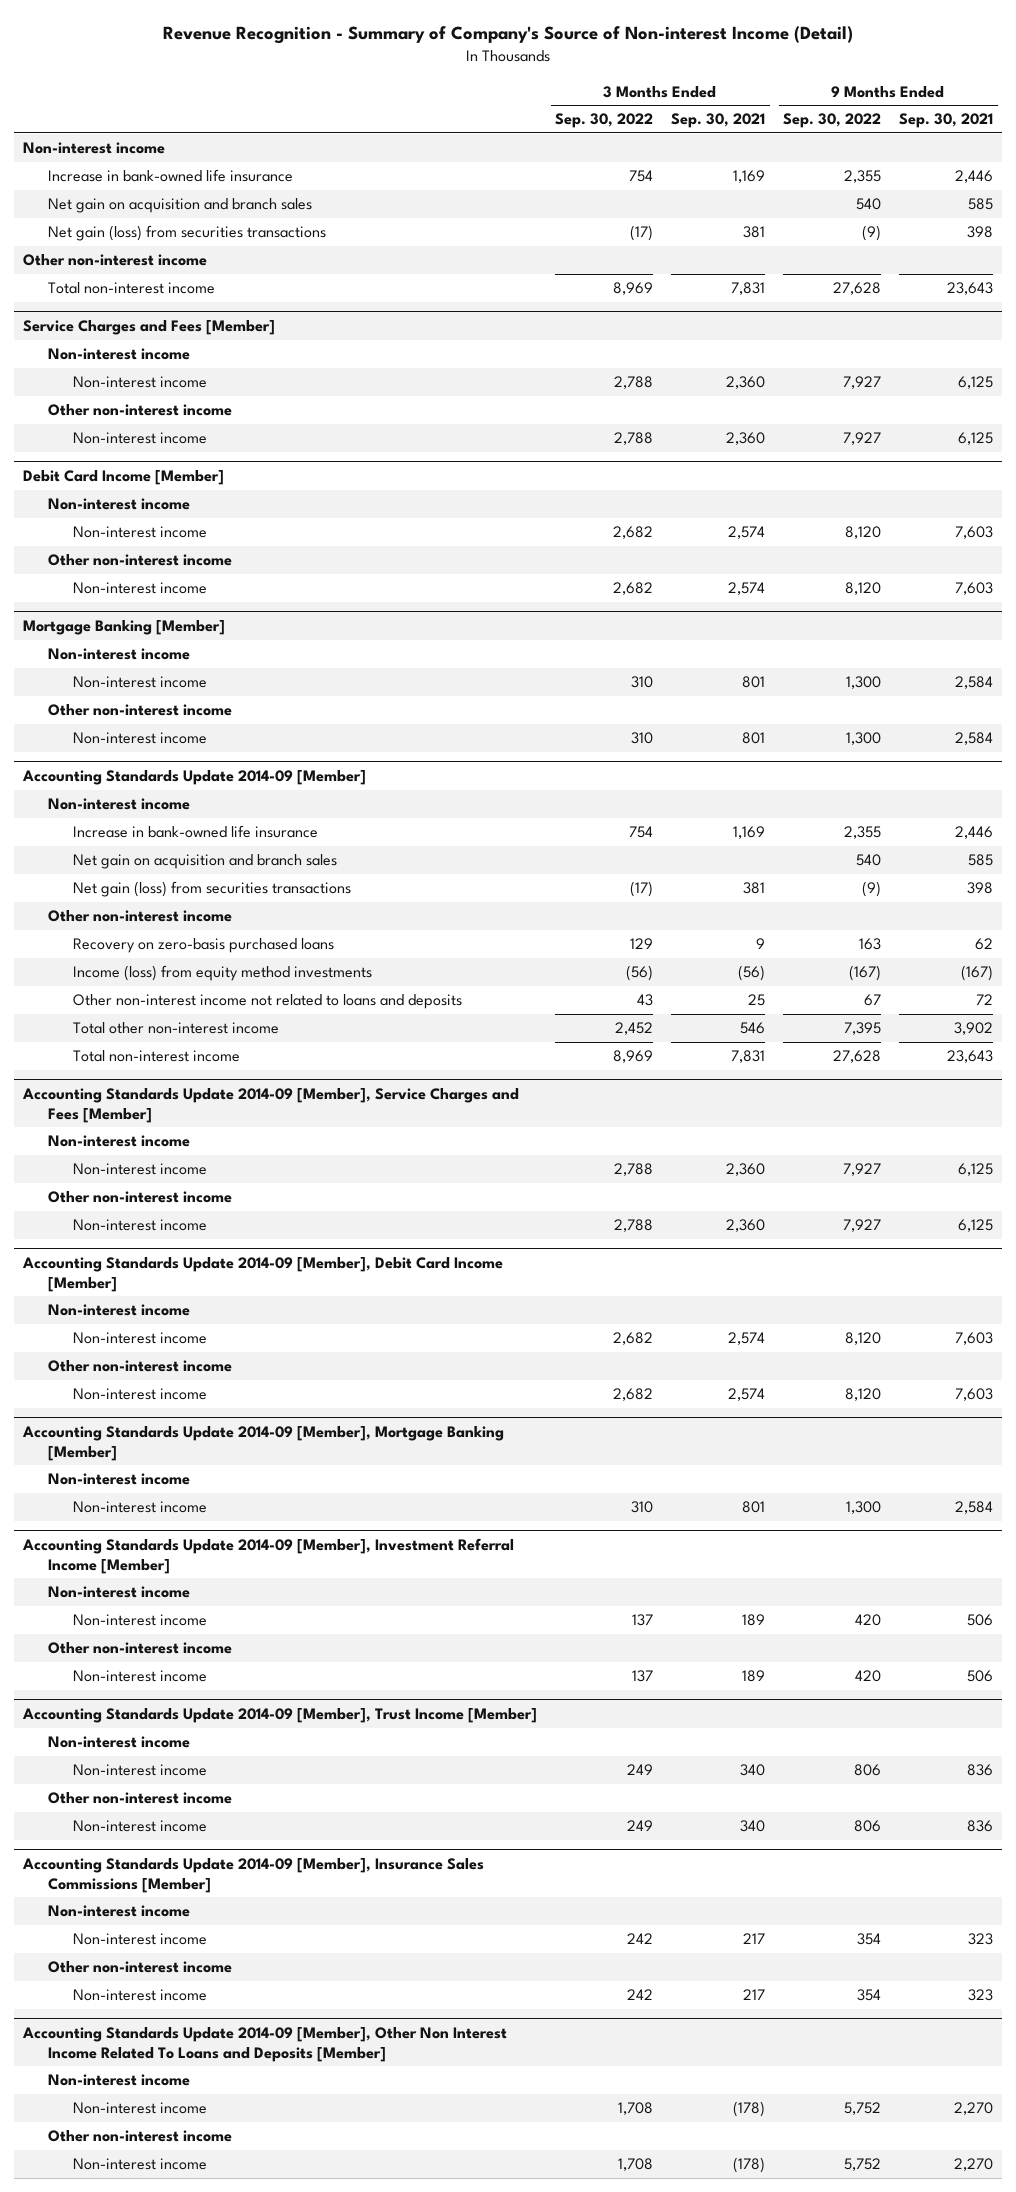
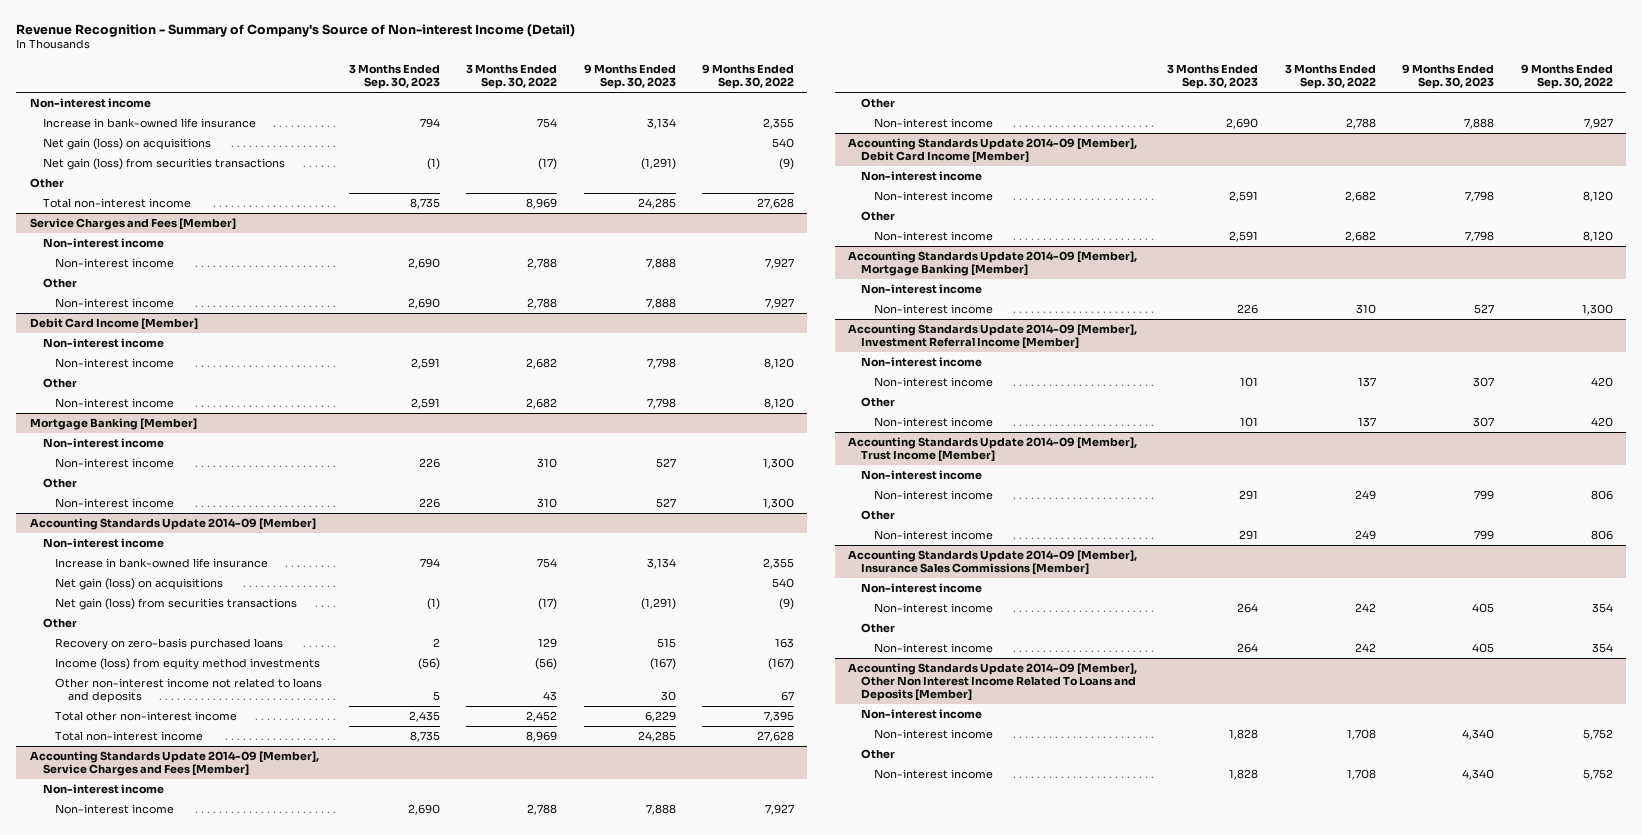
[671,113,766,129] Sep. 30, 2021 -> none
[899,113,994,129] Sep. 30, 2021 -> none
none -> [348,64,440,90] 3 Months Ended Sep. 30, 2023
none -> [583,64,676,90] 9 Months Ended Sep. 30, 2023
[47,198,312,214] Net gain on acquisition and branch sales -> [42,137,211,150] Net gain (loss) on acquisitions
[23,254,208,267] Other non-interest income -> [29,177,64,188] Other
[47,404,232,417] Other non-interest income -> [42,277,77,288] Other
[47,554,232,567] Other non-interest income -> [42,377,77,388] Other
[47,704,232,717] Other non-interest income -> [42,477,77,488] Other
[72,854,337,870] Net gain on acquisition and branch sales -> [55,577,224,590] Net gain (loss) on acquisitions
[47,910,232,923] Other non-interest income -> [42,617,77,628] Other
[47,1191,232,1204] Other non-interest income -> [860,97,895,108] Other
[47,1360,232,1373] Other non-interest income -> [860,210,895,221] Other
[47,1642,232,1655] Other non-interest income -> [860,396,895,407] Other
[47,1792,232,1805] Other non-interest income -> [860,509,895,520] Other
[47,1961,232,1974] Other non-interest income -> [860,622,895,633] Other
[47,2130,232,2143] Other non-interest income -> [860,748,895,759] Other

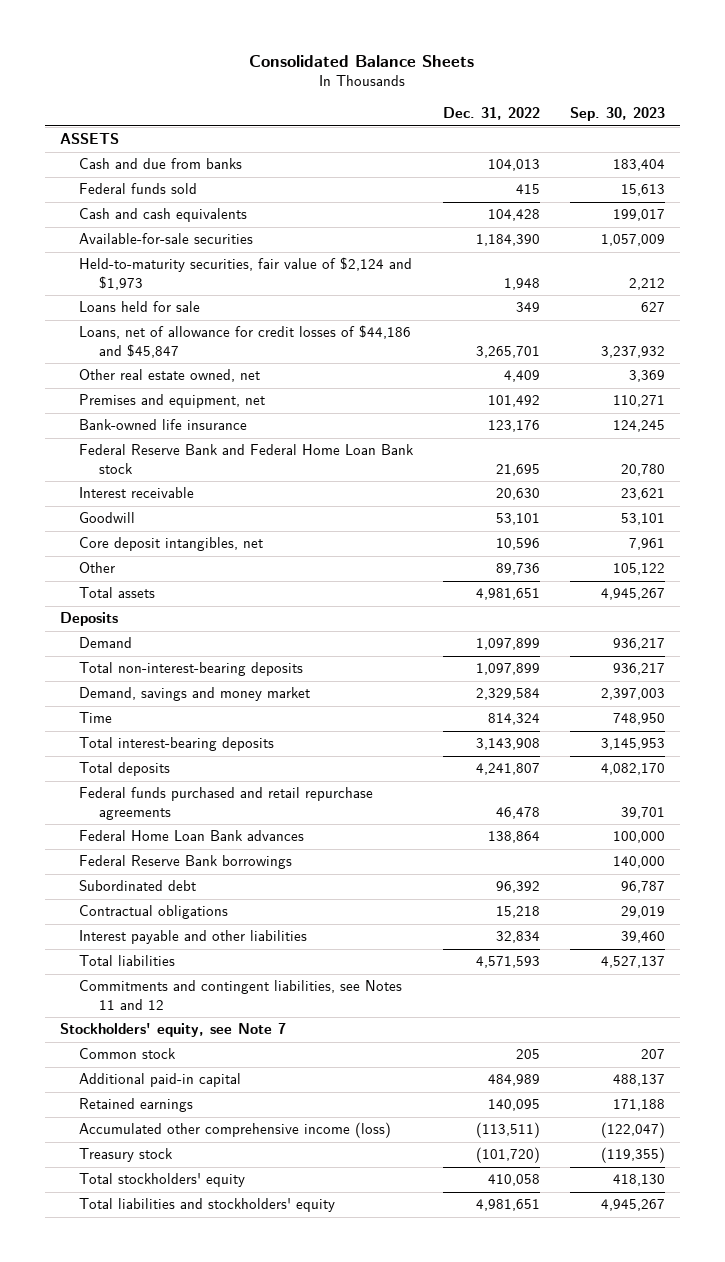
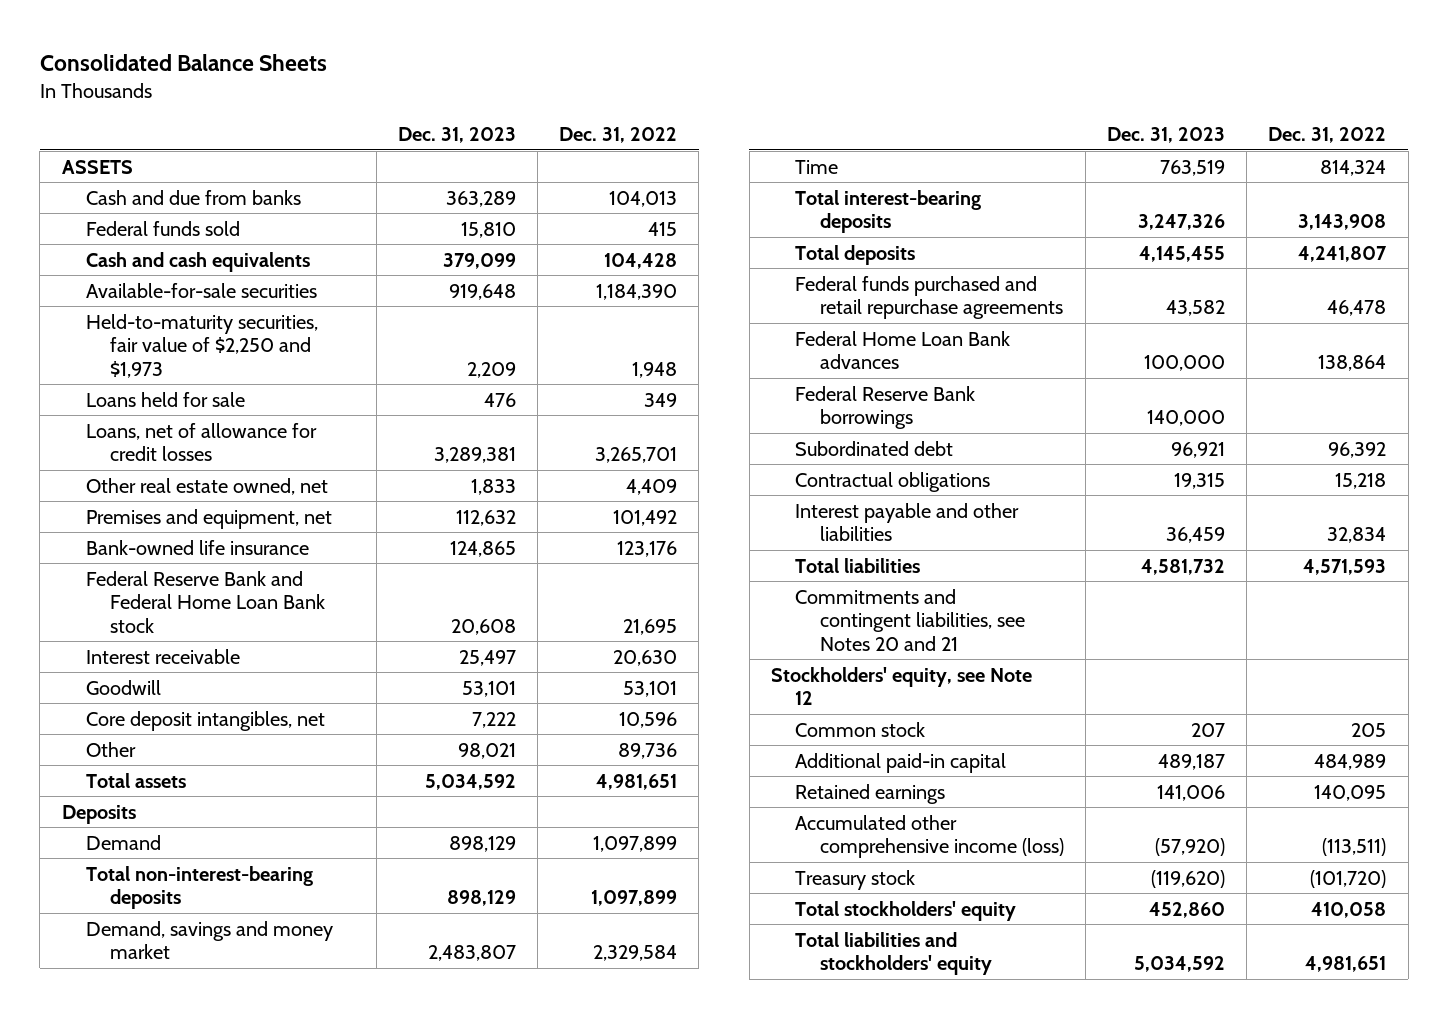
[570,107,666,122] Sep. 30, 2023 -> none
none -> [397,126,516,143] Dec. 31, 2023
[79,257,413,290] Held-to-maturity securities, fair value of $2,124 and $1,973 -> [85,313,318,378] Held-to-maturity securities, fair value of $2,250 and $1,973
[79,325,412,358] Loans, net of allowance for credit losses of $44,186 and $45,847 -> [85,422,317,462] Loans, net of allowance for credit losses
[79,980,403,1010] Commitments and contingent liabilities, see Notes 11 and 12 -> [795,588,1025,651] Commitments and contingent liabilities, see Notes 20 and 21
[59,1023,286,1038] Stockholders' equity, see Note 7 -> [770,666,1032,706] Stockholders' equity, see Note 12

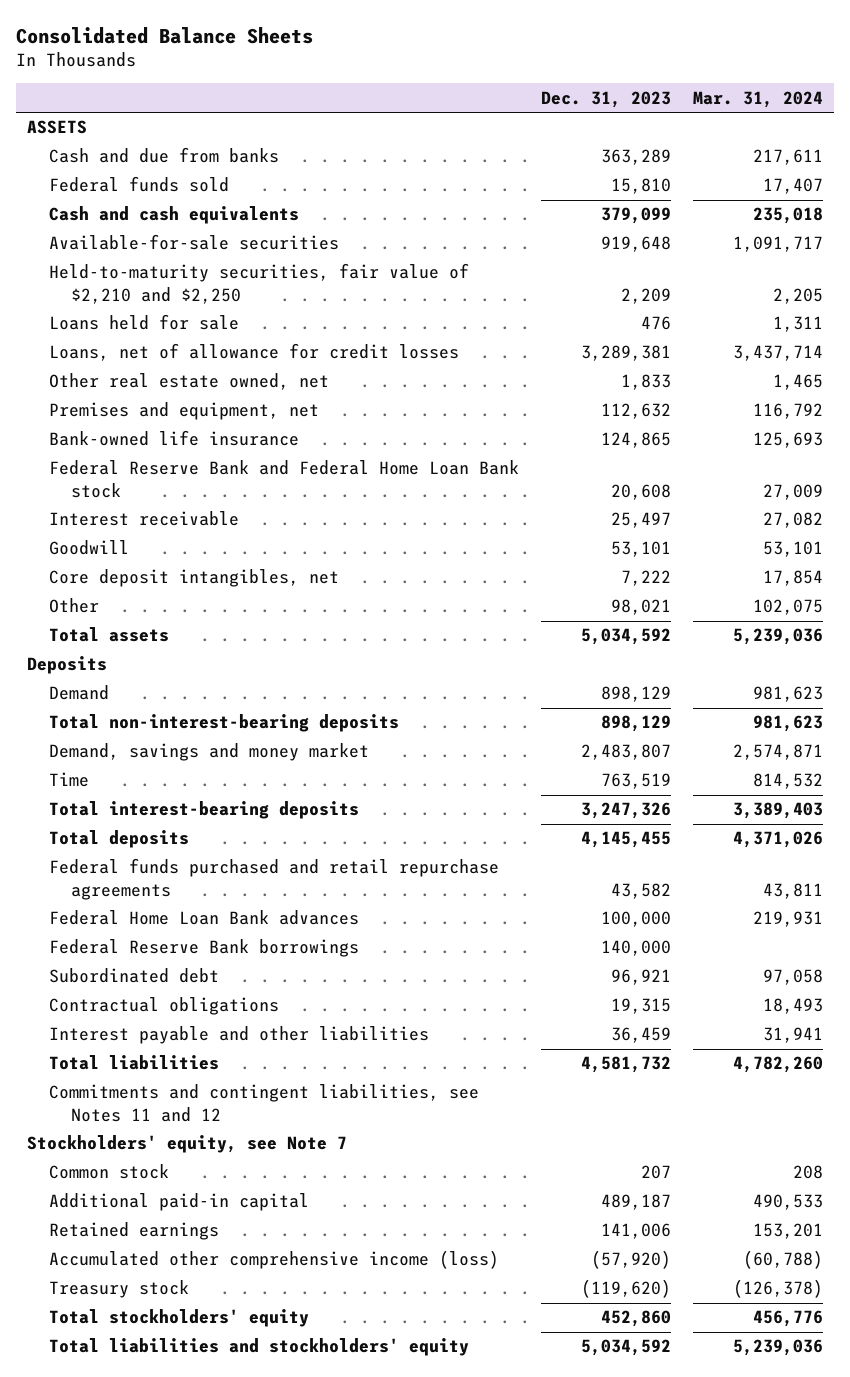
[559,126,678,143] Dec. 31, 2022 -> none
none -> [693,90,824,108] Mar. 31, 2024
[85,313,318,378] Held-to-maturity securities, fair value of $2,250 and $1,973 -> [48,263,469,304] Held-to-maturity securities, fair value of $2,210 and $2,250
[795,588,1025,651] Commitments and contingent liabilities, see Notes 20 and 21 -> [48,1084,479,1122] Commitments and contingent liabilities, see Notes 11 and 12
[770,666,1032,706] Stockholders' equity, see Note 12 -> [26,1135,347,1154] Stockholders' equity, see Note 7

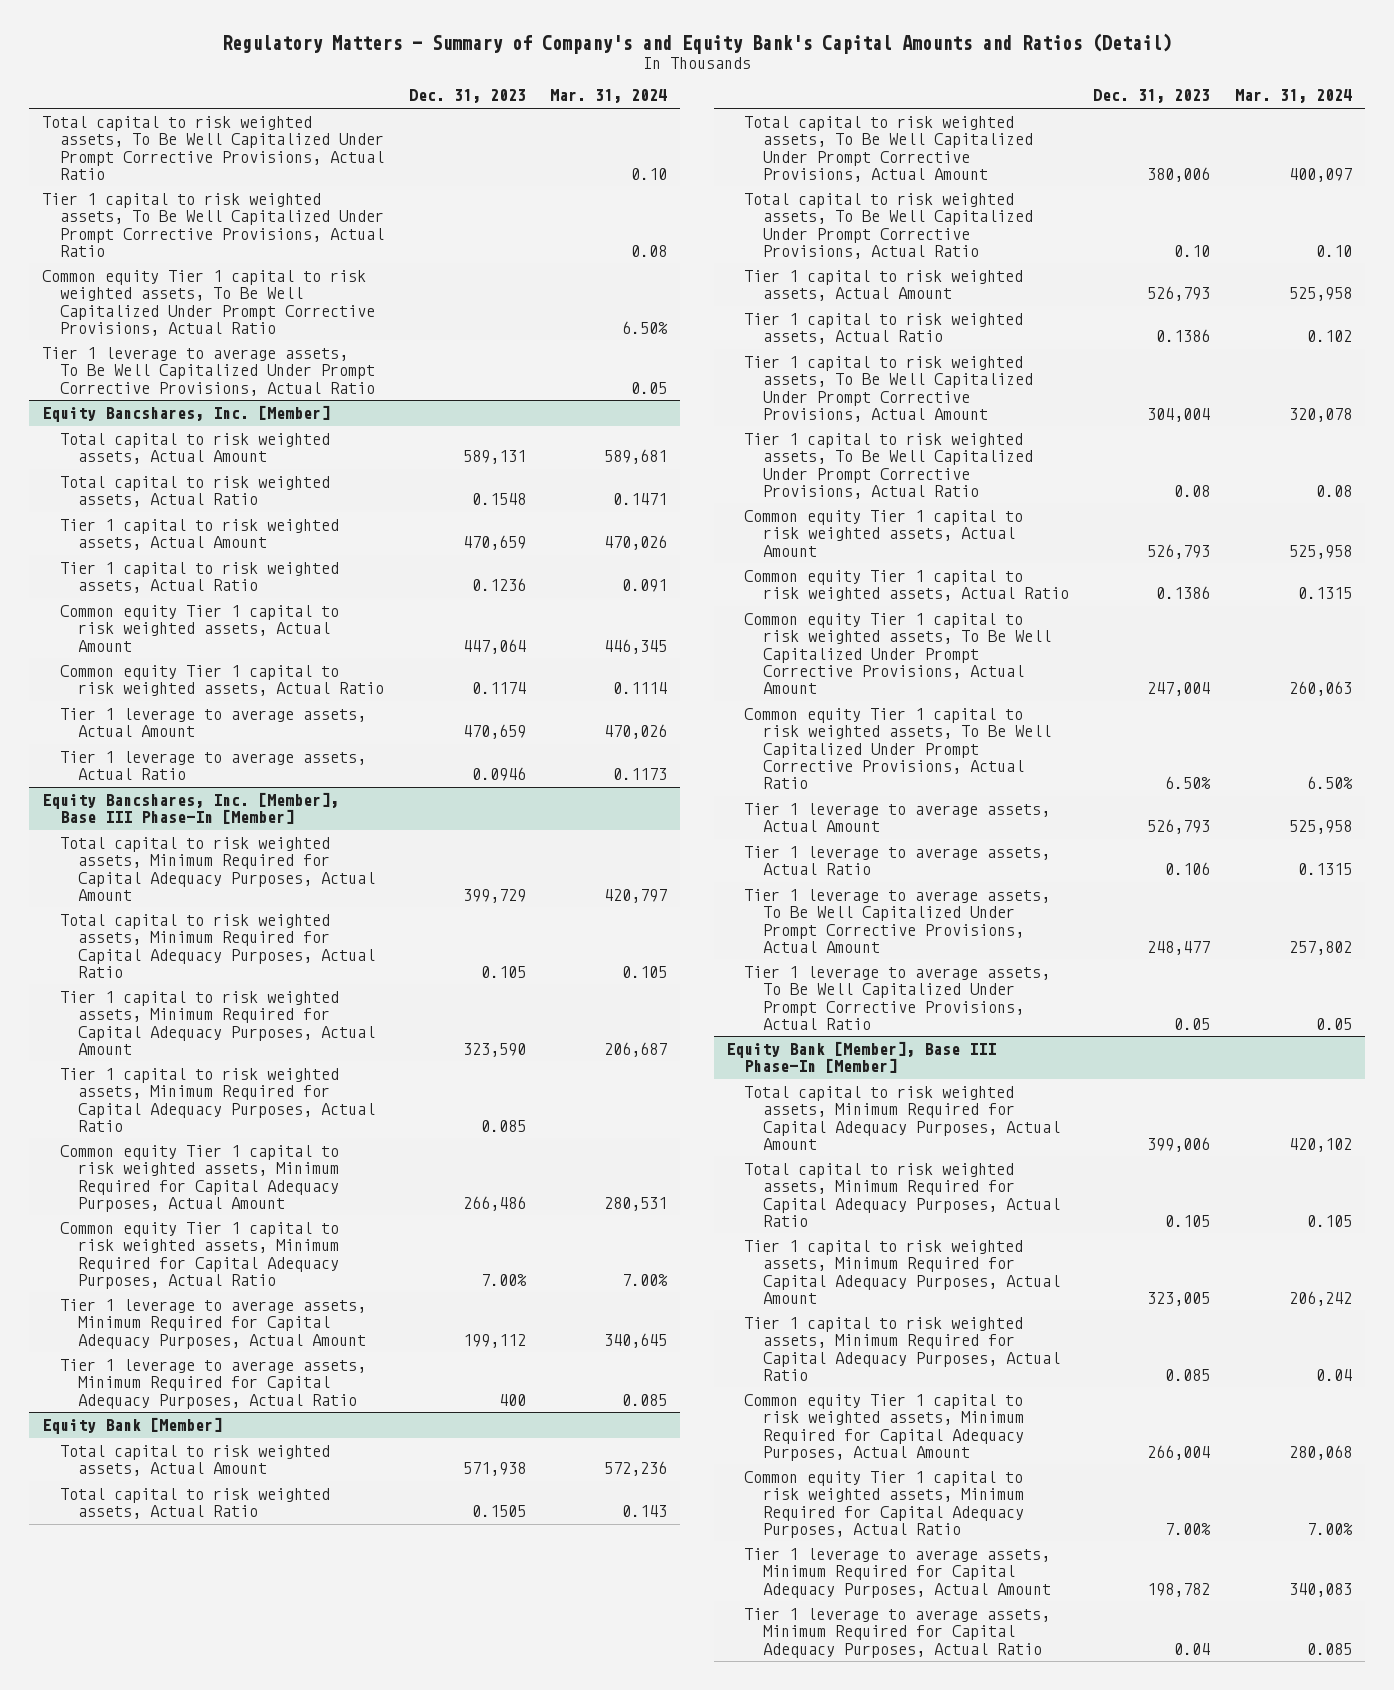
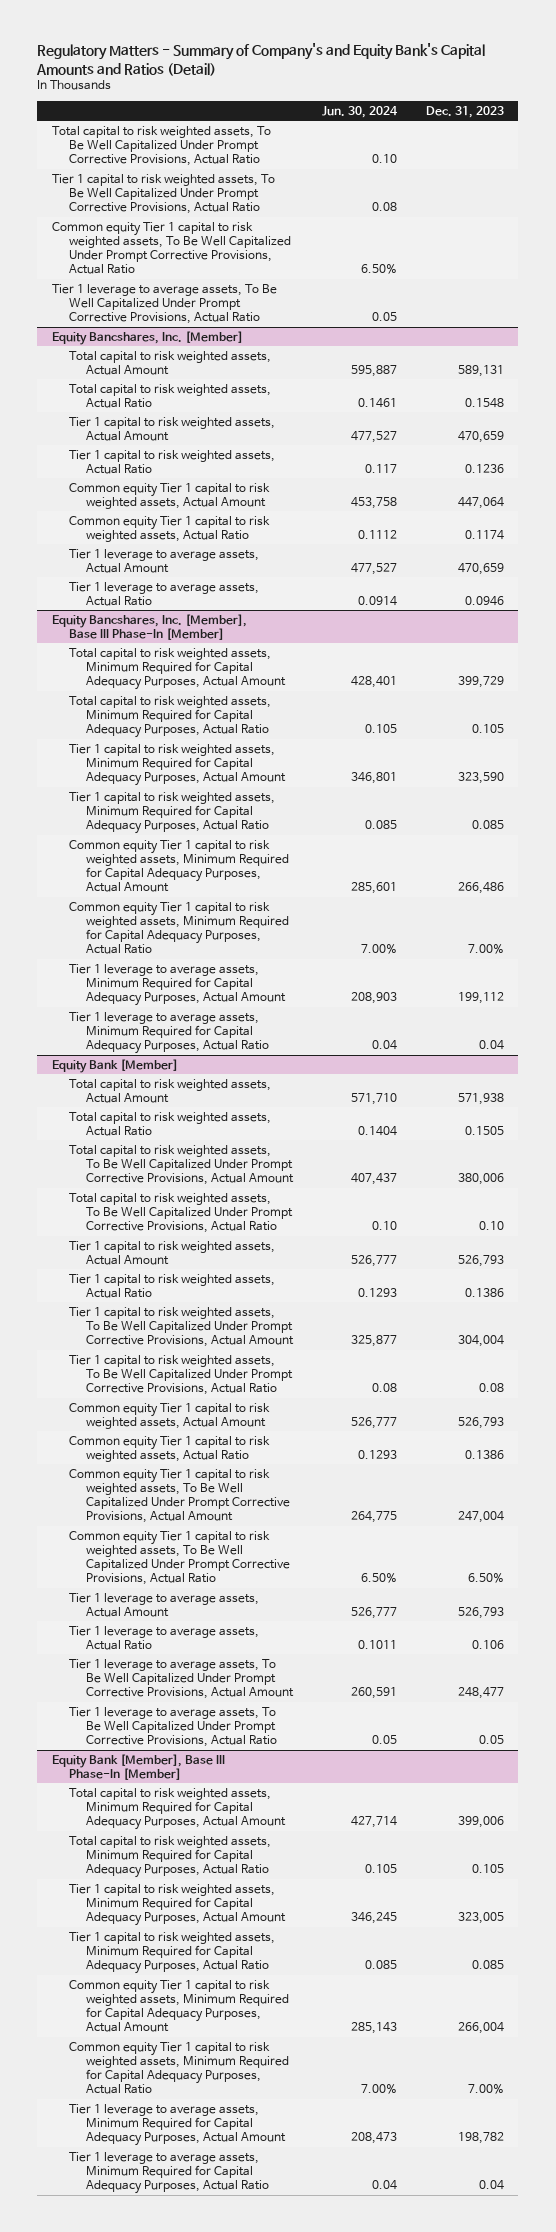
[550,89,668,104] Mar. 31, 2024 -> none
none -> [321,105,398,118] Jun. 30, 2024
[498,1393,526,1406] 400 -> [478,1040,504,1051] 0.04

